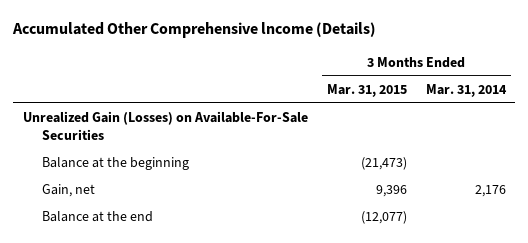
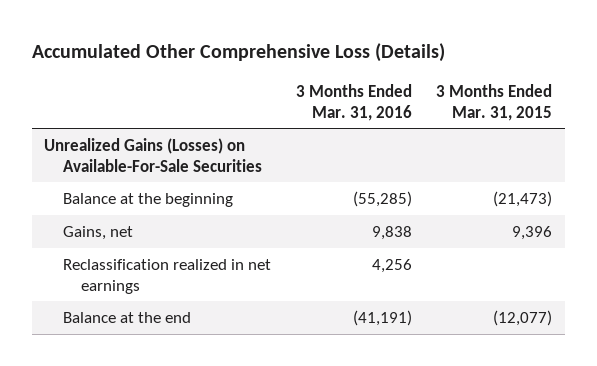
[11,22,376,39] Accumulated Other Comprehensive lncome (Details) -> [31,43,445,63] Accumulated Other Comprehensive Loss (Details)
[425,83,507,97] Mar. 31, 2014 -> none
none -> [295,83,412,121] 3 Months Ended Mar. 31, 2016
[22,111,308,141] Unrealized Gain (Losses) on Available-For-Sale Securities -> [44,137,262,172] Unrealized Gains (Losses) on Available-For-Sale Securities
[41,184,95,198] Gain, net -> [62,225,133,240] Gains, net
none -> [62,258,271,294] Reclassification realized in net earnings

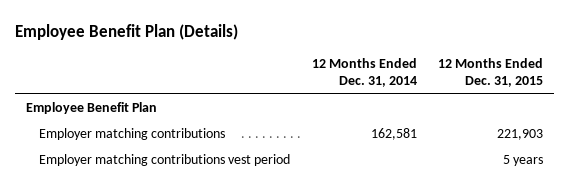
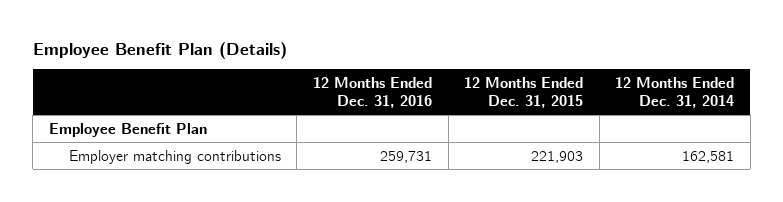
none -> [312,77,432,108] 12 Months Ended Dec. 31, 2016
[38,153,290,166] Employer matching contributions vest period -> none

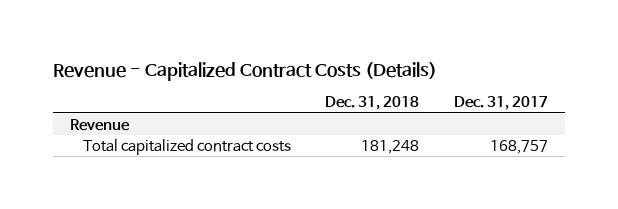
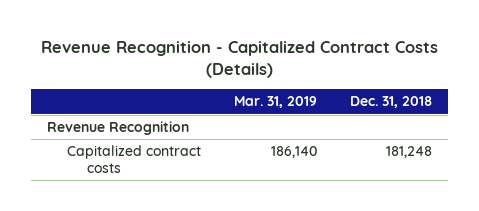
[52,62,437,82] Revenue - Capitalized Contract Costs (Details) -> [40,40,438,78] Revenue Recognition - Capitalized Contract Costs (Details)
[453,96,548,111] Dec. 31, 2017 -> none
none -> [234,96,318,109] Mar. 31, 2019
[70,119,131,132] Revenue -> [47,121,190,136] Revenue Recognition
[82,139,291,156] Total capitalized contract costs -> [67,145,202,173] Capitalized contract costs

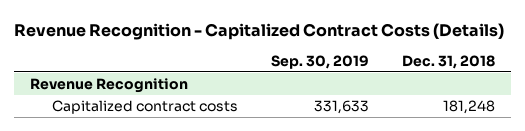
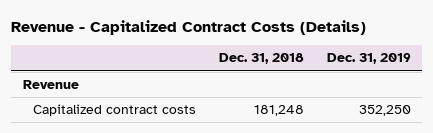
[13,22,504,40] Revenue Recognition - Capitalized Contract Costs (Details) -> [11,20,367,36] Revenue - Capitalized Contract Costs (Details)
[270,54,369,69] Sep. 30, 2019 -> none
none -> [326,53,411,65] Dec. 31, 2019
[30,77,189,93] Revenue Recognition -> [22,80,79,90] Revenue

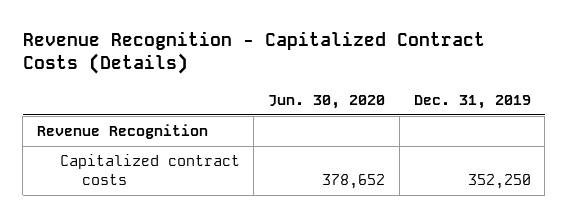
[11,20,367,36] Revenue - Capitalized Contract Costs (Details) -> [22,31,485,75] Revenue Recognition - Capitalized Contract Costs (Details)
[219,53,305,65] Dec. 31, 2018 -> none
none -> [268,94,386,109] Jun. 30, 2020
[22,80,79,90] Revenue -> [36,124,208,140] Revenue Recognition

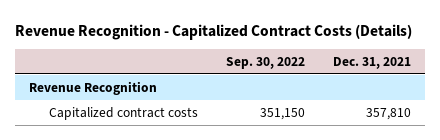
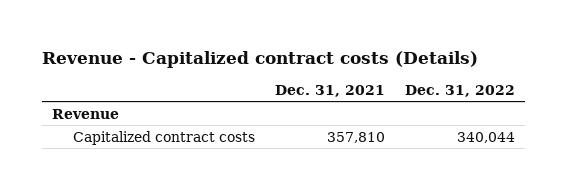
[14,23,412,40] Revenue Recognition - Capitalized Contract Costs (Details) -> [42,51,479,69] Revenue - Capitalized contract costs (Details)
[225,56,305,69] Sep. 30, 2022 -> none
none -> [404,85,515,98] Dec. 31, 2022
[28,80,157,95] Revenue Recognition -> [52,108,120,119] Revenue

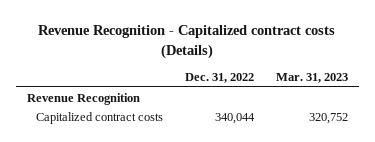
[42,51,479,69] Revenue - Capitalized contract costs (Details) -> [38,25,336,60] Revenue Recognition - Capitalized contract costs (Details)
[275,85,386,98] Dec. 31, 2021 -> none
none -> [275,73,348,84] Mar. 31, 2023
[52,108,120,119] Revenue -> [26,92,140,105] Revenue Recognition

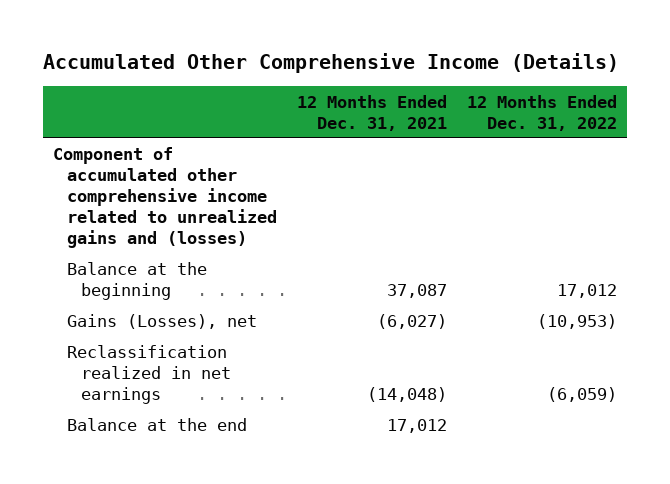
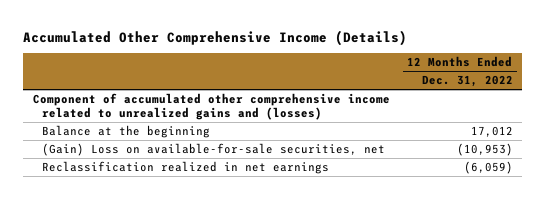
[297,94,448,131] 12 Months Ended Dec. 31, 2021 -> none
[67,314,258,330] Gains (Losses), net -> [42,143,386,157] (Gain) Loss on available-for-sale securities, net
[67,418,248,432] Balance at the end -> none

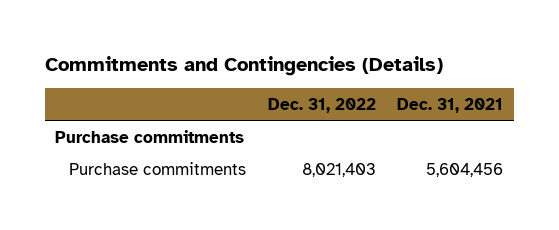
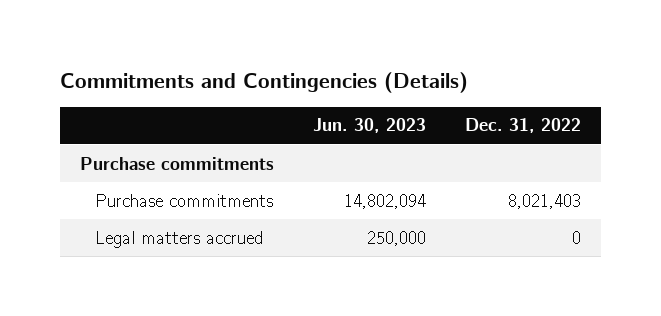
[397,97,504,113] Dec. 31, 2021 -> none
none -> [312,118,426,134] Jun. 30, 2023
none -> [95,230,264,248] Legal matters accrued

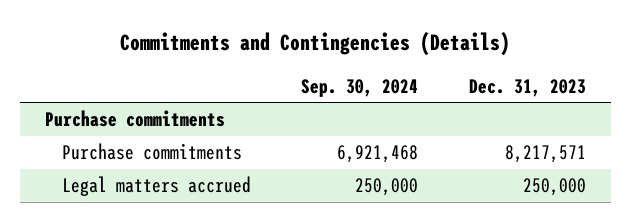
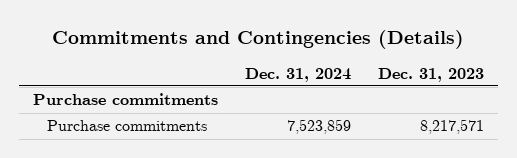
[301,78,419,97] Sep. 30, 2024 -> none
none -> [244,67,351,82] Dec. 31, 2024
[61,176,251,197] Legal matters accrued -> none

